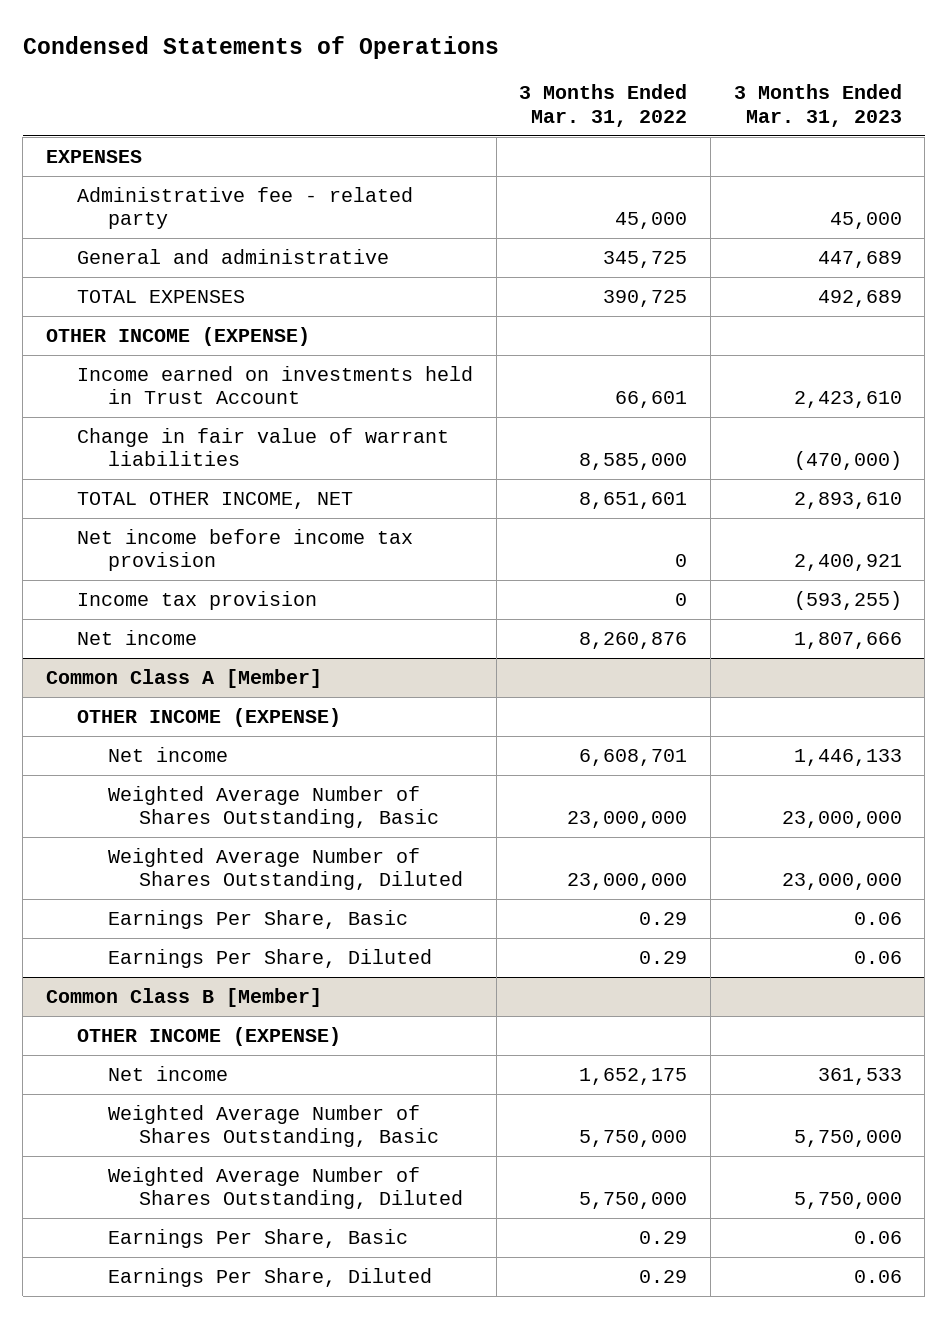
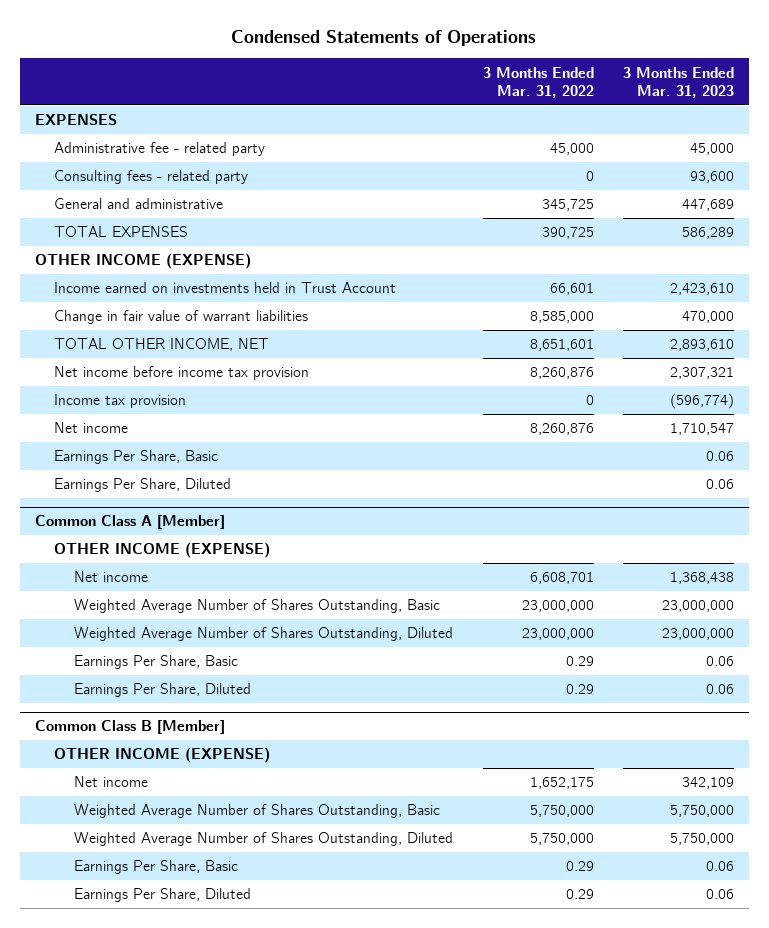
none -> [54,170,249,185] Consulting fees - related party
[817,289,902,307] 492,689 -> [681,227,734,240] 586,289
[793,451,902,471] (470,000) -> [681,311,734,324] 470,000
[675,554,688,568] 0 -> [529,367,594,380] 8,260,876
[793,554,902,572] 2,400,921 -> [669,367,734,380] 2,307,321
[793,590,902,610] (593,255) -> [669,393,734,410] (596,774)
[793,631,902,649] 1,807,666 -> [669,423,734,436] 1,710,547
none -> [54,450,219,465] Earnings Per Share, Basic
none -> [54,478,232,493] Earnings Per Share, Diluted
[793,748,902,766] 1,446,133 -> [669,572,734,585] 1,368,438
[817,1067,902,1085] 361,533 -> [681,777,734,790] 342,109

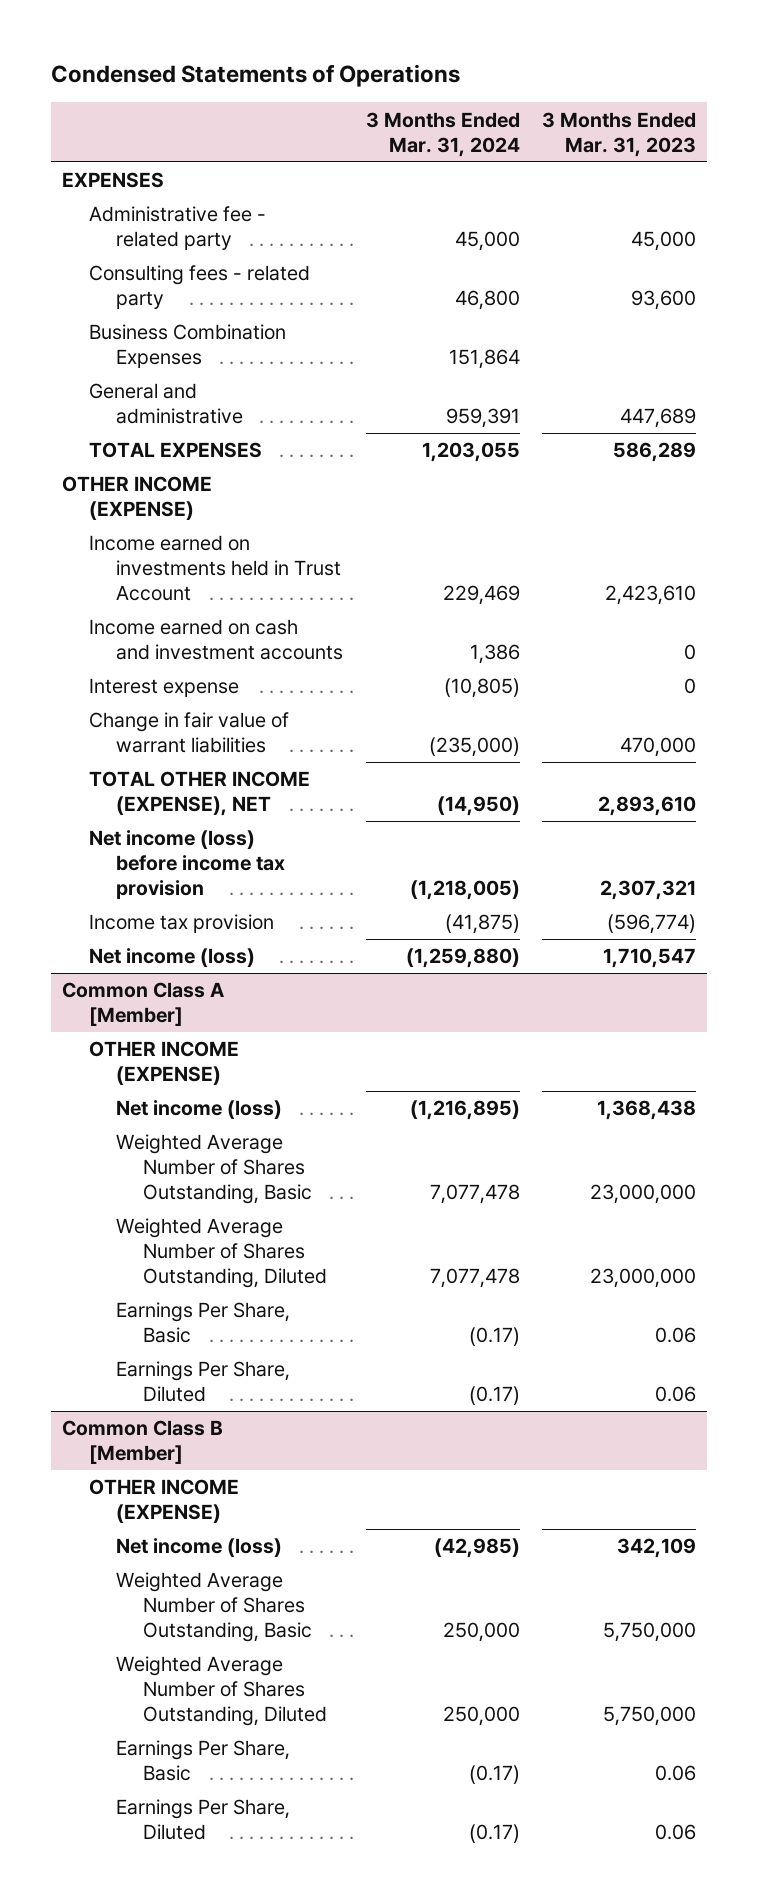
[482,66,594,98] 3 Months Ended Mar. 31, 2022 -> none
none -> [365,111,520,157] 3 Months Ended Mar. 31, 2024
none -> [89,324,287,369] Business Combination Expenses
none -> [89,619,344,661] Income earned on cash and investment accounts
none -> [89,678,240,698] Interest expense
[54,338,270,352] TOTAL OTHER INCOME, NET -> [89,771,311,817] TOTAL OTHER INCOME (EXPENSE), NET
[54,366,310,381] Net income before income tax provision -> [89,830,286,900] Net income (loss) before income tax provision
[54,450,219,465] Earnings Per Share, Basic -> none
[54,478,232,493] Earnings Per Share, Diluted -> none
[54,422,129,434] Net income -> [89,948,256,968] Net income (loss)
[74,571,149,583] Net income -> [116,1100,283,1120] Net income (loss)
[74,776,149,788] Net income -> [116,1538,283,1558] Net income (loss)

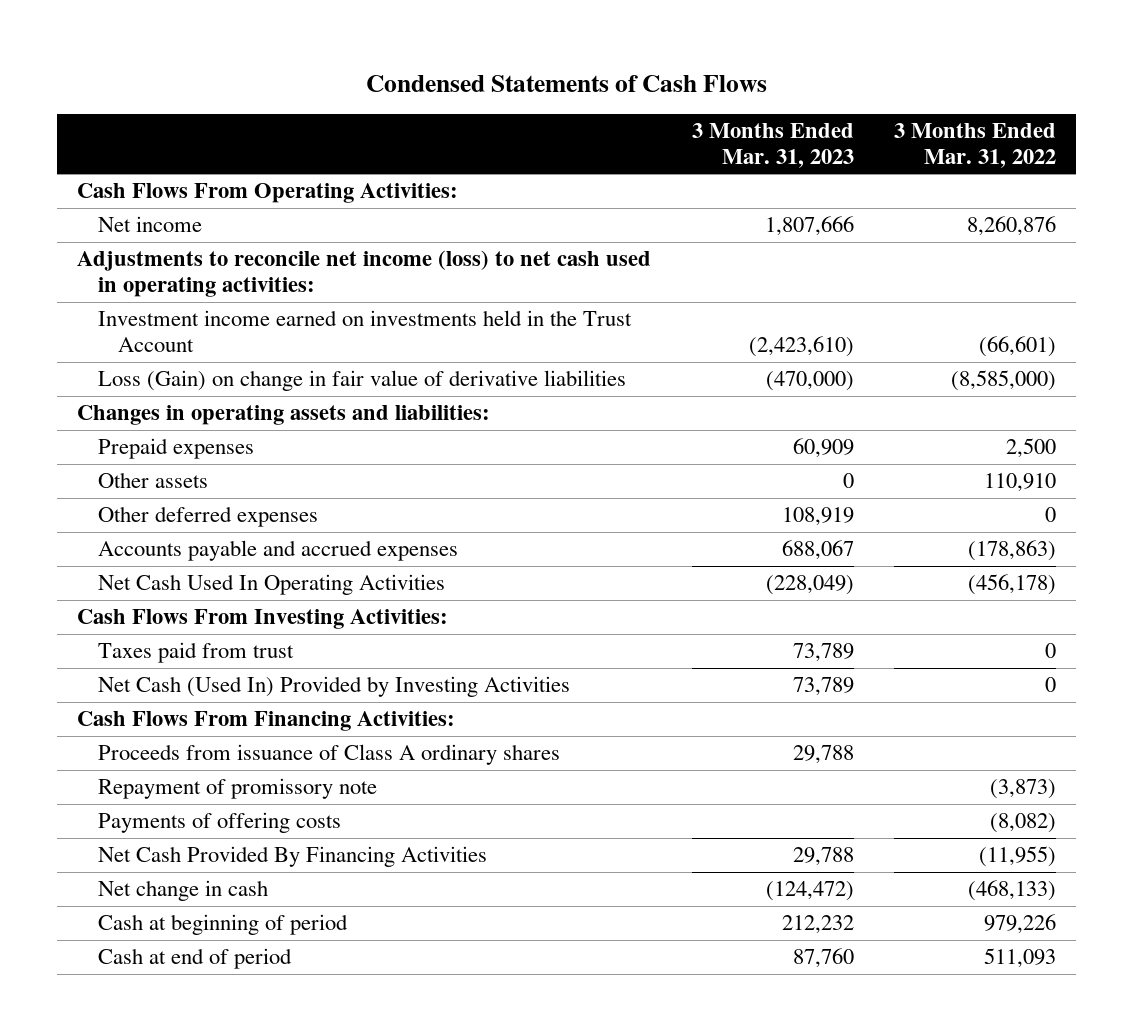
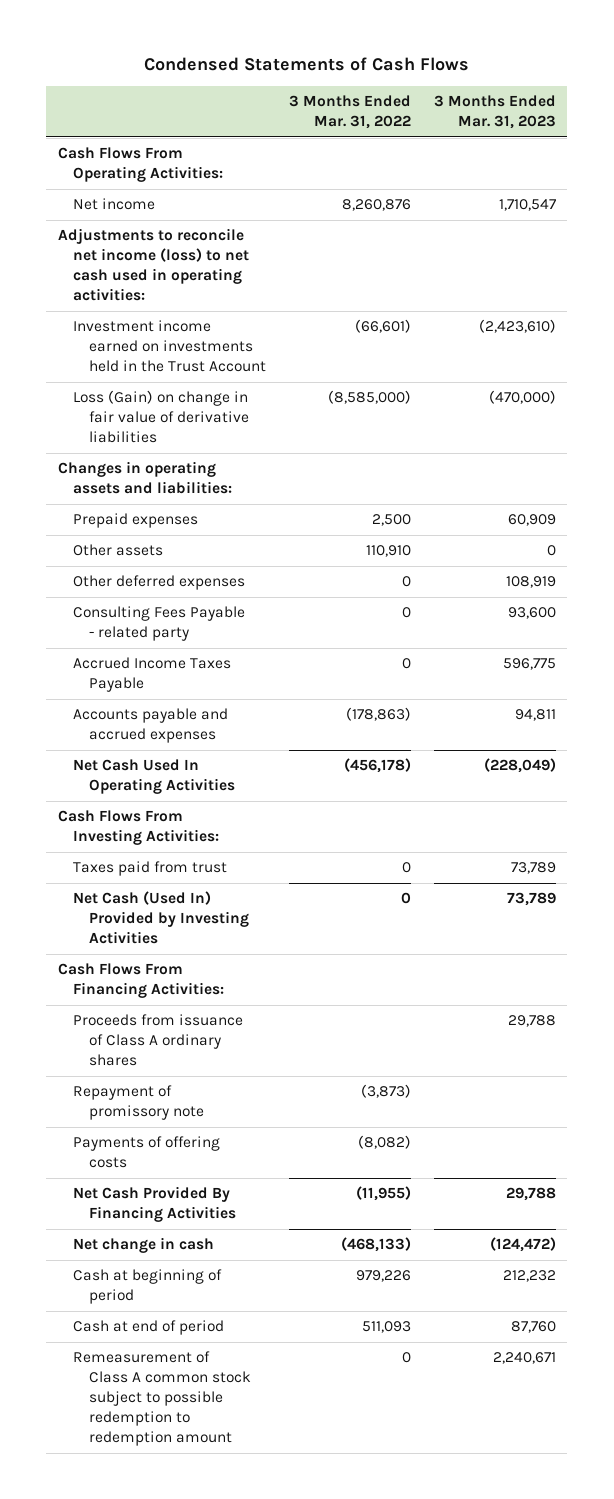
[764,216,854,237] 1,807,666 -> [498,199,556,212] 1,710,547
none -> [73,606,246,642] Consulting Fees Payable - related party
none -> [73,657,232,693] Accrued Income Taxes Payable
[781,540,854,561] 688,067 -> [514,709,556,722] 94,811
none -> [73,1351,252,1447] Remeasurement of Class A common stock subject to possible redemption to redemption amount

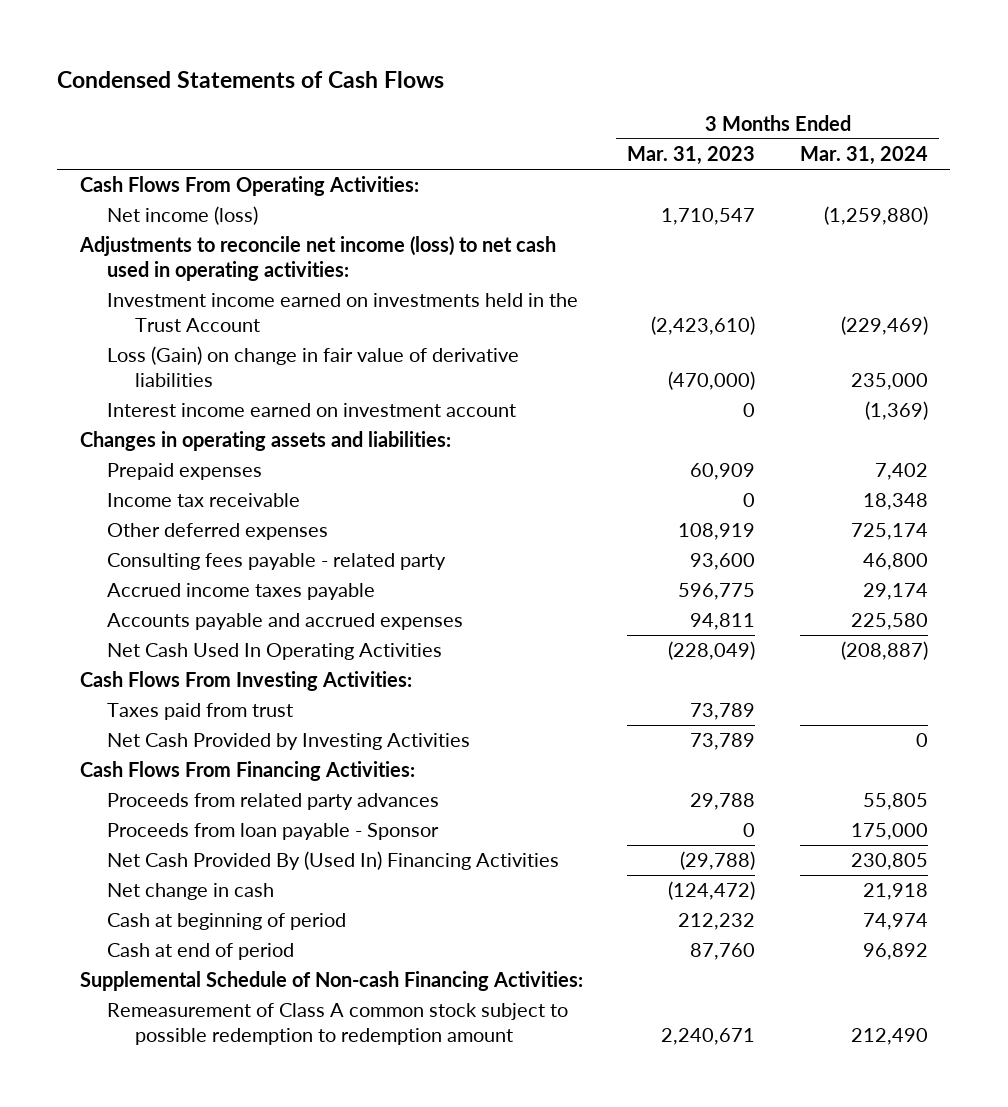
[288,95,411,130] 3 Months Ended Mar. 31, 2022 -> none
none -> [799,146,928,166] Mar. 31, 2024
[73,198,156,211] Net income -> [107,206,259,226] Net income (loss)
none -> [107,403,517,418] Interest income earned on investment account
[73,544,164,557] Other assets -> none
none -> [107,493,301,508] Income tax receivable
[73,606,246,642] Consulting Fees Payable - related party -> [107,553,447,571] Consulting fees payable - related party
[73,657,232,693] Accrued Income Taxes Payable -> [107,583,376,601] Accrued income taxes payable
[73,891,250,945] Net Cash (Used In) Provided by Investing Activities -> [107,733,471,751] Net Cash Provided by Investing Activities
[73,1085,205,1121] Repayment of promissory note -> none
[73,1136,221,1169] Payments of offering costs -> none
[73,1014,244,1067] Proceeds from issuance of Class A ordinary shares -> [107,793,440,811] Proceeds from related party advances
none -> [107,823,440,841] Proceeds from loan payable - Sponsor
[73,1186,237,1223] Net Cash Provided By Financing Activities -> [107,851,560,871] Net Cash Provided By (Used In) Financing Activities
[505,1187,556,1202] 29,788 -> [680,851,756,871] (29,788)
none -> [79,971,583,992] Supplemental Schedule of Non-cash Financing Activities:

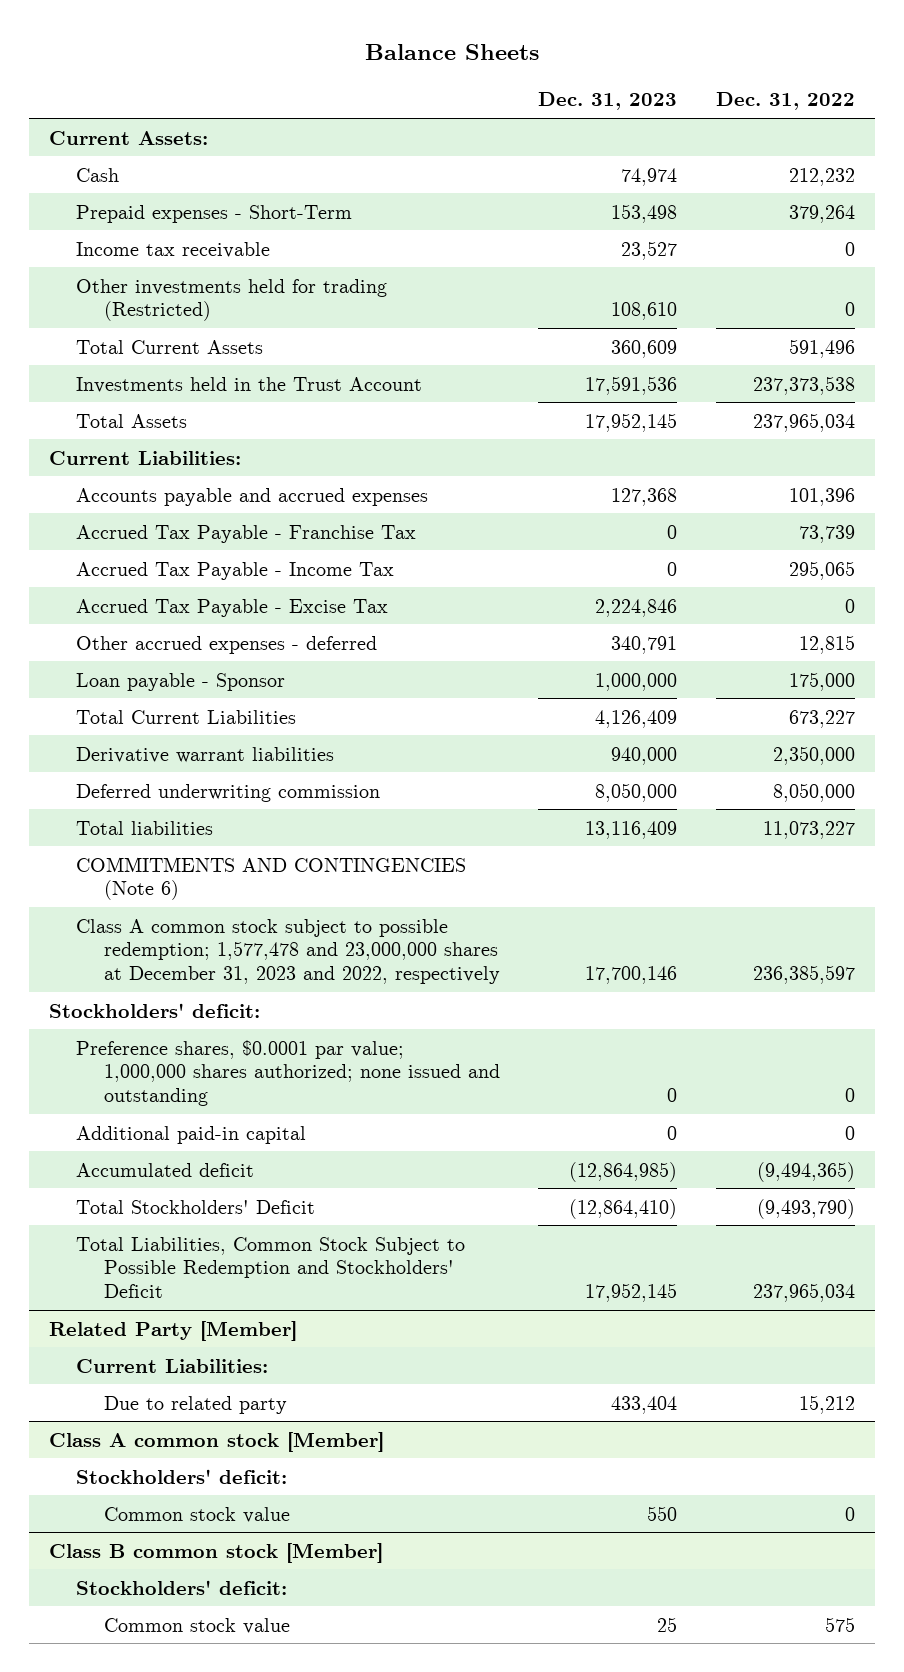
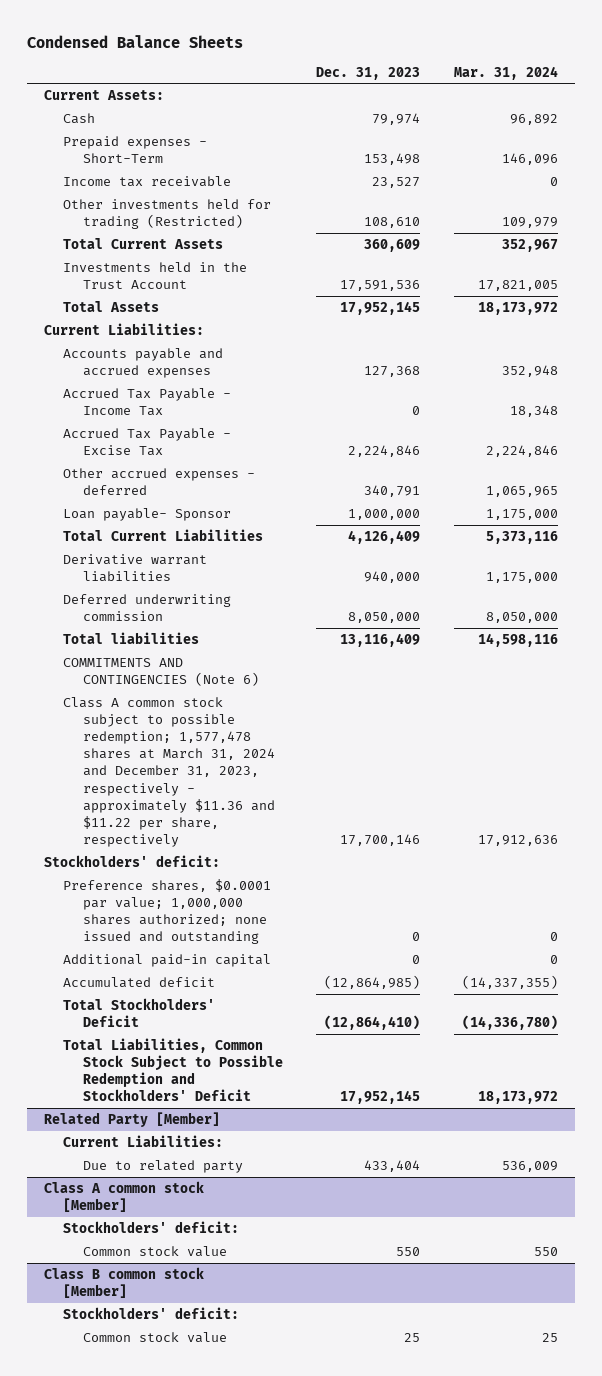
[364,44,539,61] Balance Sheets -> [27,34,244,48] Condensed Balance Sheets
[716,92,856,111] Dec. 31, 2022 -> none
none -> [453,65,558,80] Mar. 31, 2024
[621,167,678,186] 74,974 -> [372,112,421,125] 79,974
[76,524,417,543] Accrued Tax Payable - Franchise Tax -> none
[76,672,286,691] Loan payable - Sponsor -> [63,507,232,521] Loan payable- Sponsor
[76,918,500,985] Class A common stock subject to possible redemption; 1,577,478 and 23,000,000 shares at December 31, 2023 and 2022, respectively -> [63,696,275,847] Class A common stock subject to possible redemption; 1,577,478 shares at March 31, 2024 and December 31, 2023, respectively - approximately $11.36 and $11.22 per share, respectively

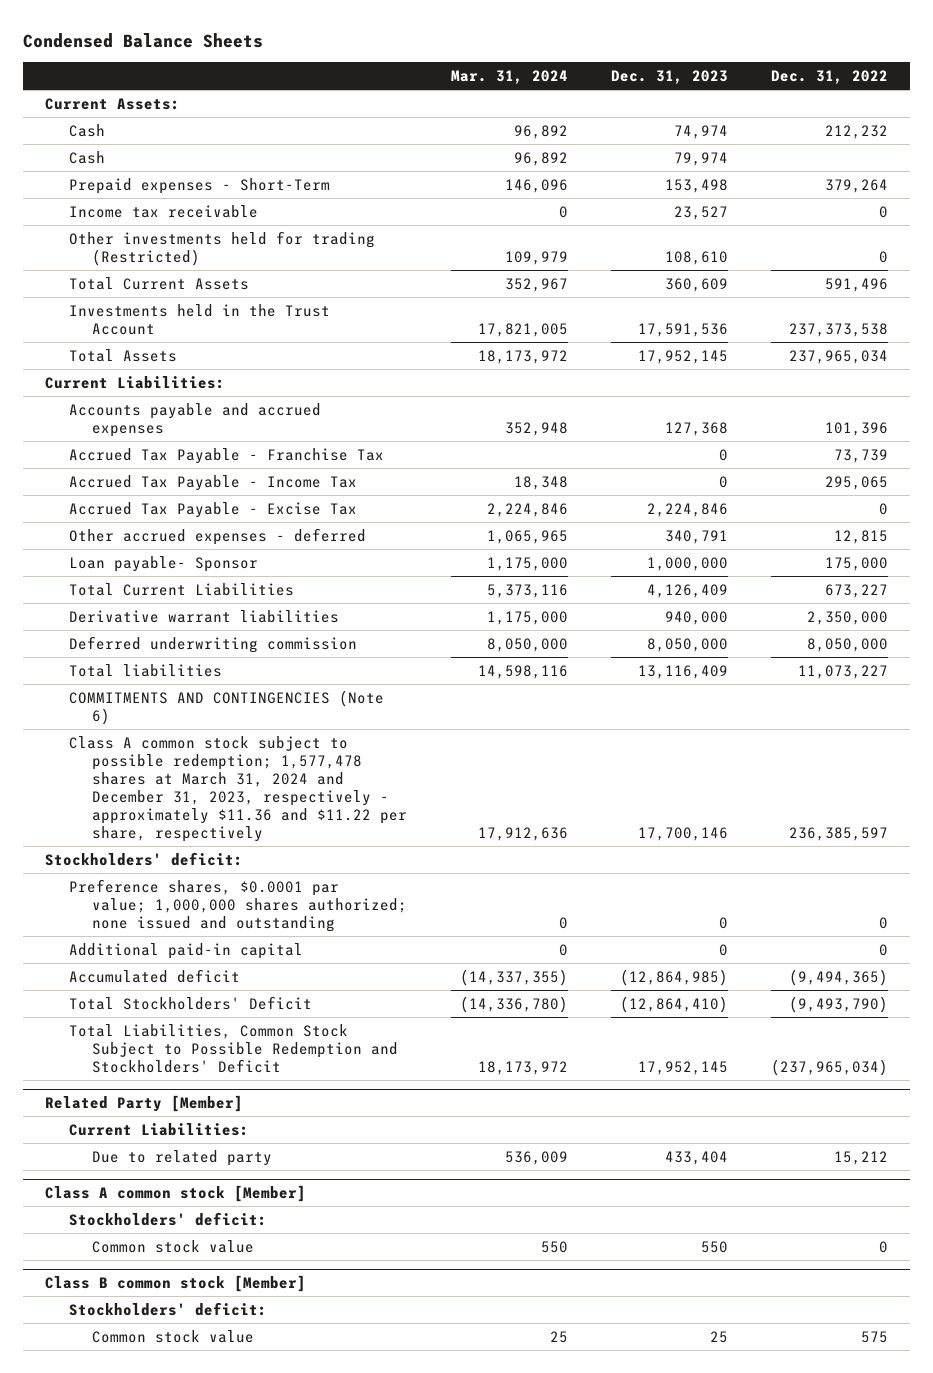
none -> [771,69,889,84] Dec. 31, 2022
none -> [68,123,105,137] Cash
none -> [68,447,384,464] Accrued Tax Payable - Franchise Tax

